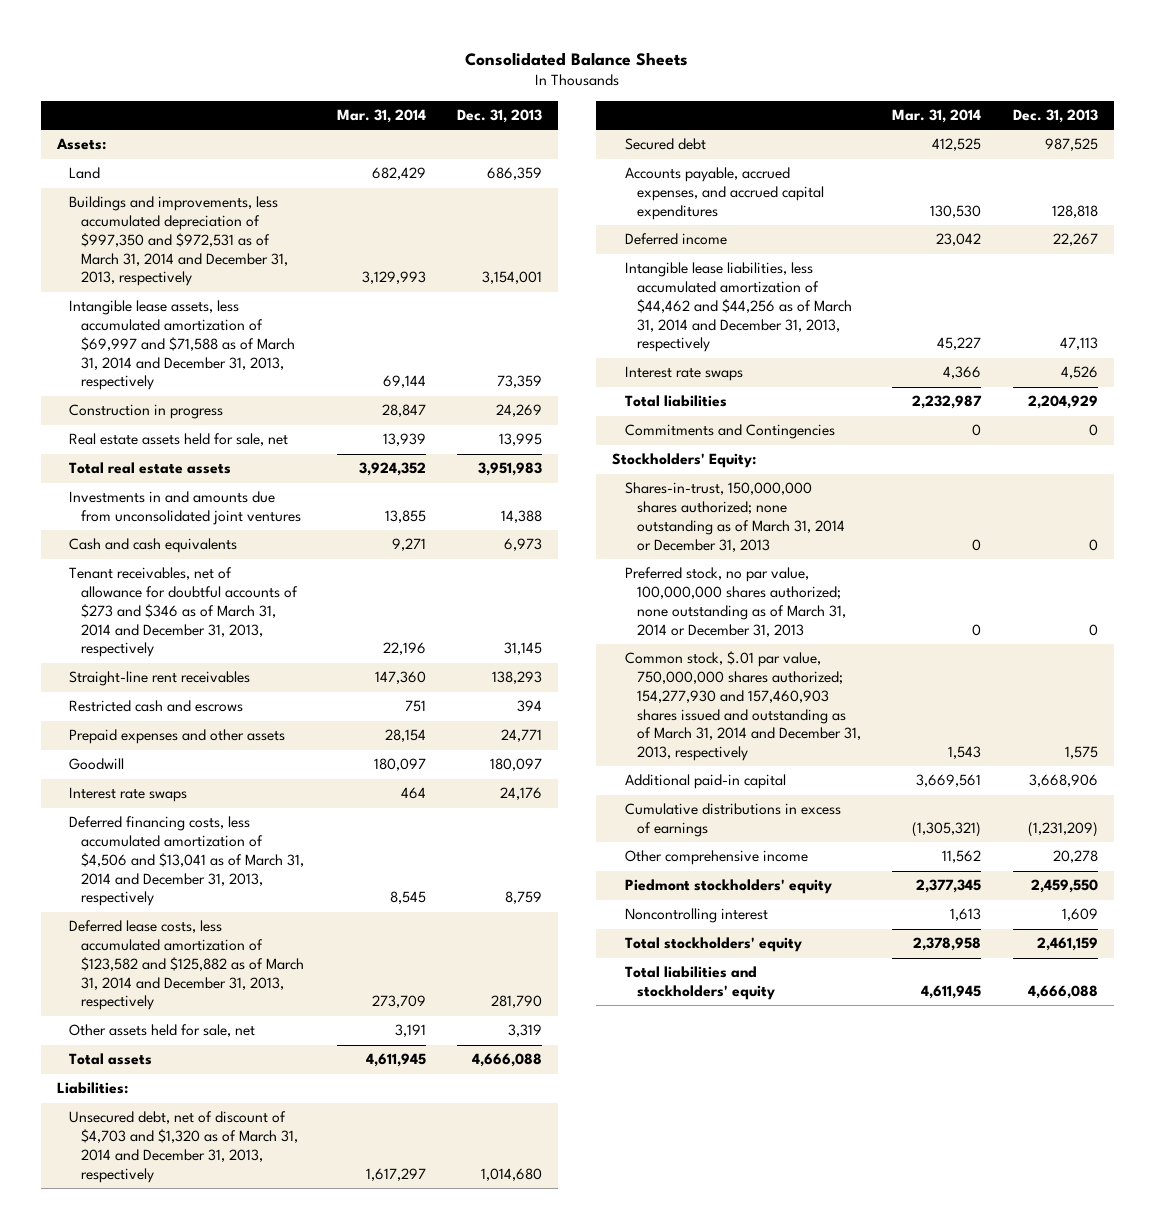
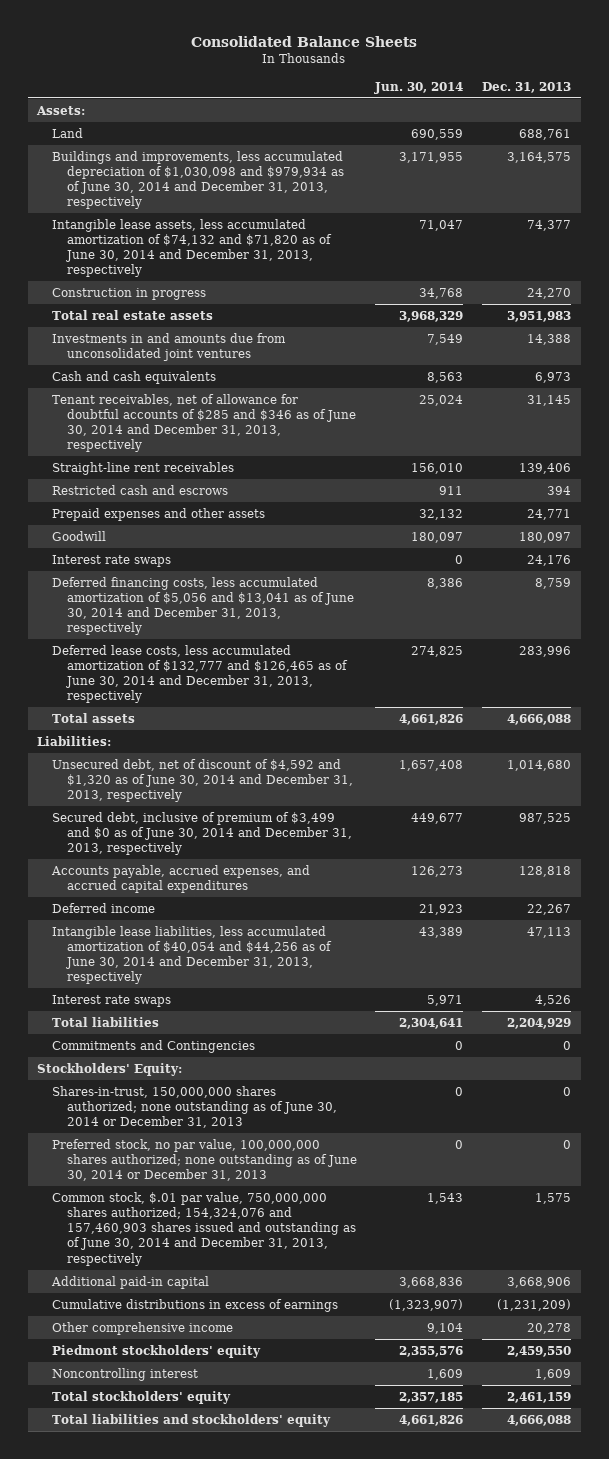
[336,109,426,124] Mar. 31, 2014 -> none
none -> [374,82,464,95] Jun. 30, 2014
[69,433,289,447] Real estate assets held for sale, net -> none
[487,167,543,181] 686,359 -> [519,128,572,140] 688,761
[69,196,289,287] Buildings and improvements, less accumulated depreciation of $997,350 and $972,531 as of March 31, 2014 and December 31, 2013, respectively -> [51,150,344,210] Buildings and improvements, less accumulated depreciation of $1,030,098 and $979,934 as of June 30, 2014 and December 31, 2013, respectively
[482,271,543,285] 3,154,001 -> [507,151,572,163] 3,164,575
[69,300,296,391] Intangible lease assets, less accumulated amortization of $69,997 and $71,588 as of March 31, 2014 and December 31, 2013, respectively -> [51,218,332,278] Intangible lease assets, less accumulated amortization of $74,132 and $71,820 as of June 30, 2014 and December 31, 2013, respectively
[497,375,543,389] 73,359 -> [527,219,572,231] 74,377
[496,404,543,418] 24,269 -> [527,287,572,299] 24,270
[69,567,299,658] Tenant receivables, net of allowance for doubtful accounts of $273 and $346 as of March 31, 2014 and December 31, 2013, respectively -> [51,393,356,453] Tenant receivables, net of allowance for doubtful accounts of $285 and $346 as of June 30, 2014 and December 31, 2013, respectively
[492,671,543,685] 138,293 -> [519,462,572,474] 139,406
[69,1024,256,1038] Other assets held for sale, net -> none
[69,816,305,907] Deferred financing costs, less accumulated amortization of $4,506 and $13,041 as of March 31, 2014 and December 31, 2013, respectively -> [51,576,354,636] Deferred financing costs, less accumulated amortization of $5,056 and $13,041 as of June 30, 2014 and December 31, 2013, respectively
[69,920,305,1011] Deferred lease costs, less accumulated amortization of $123,582 and $125,882 as of March 31, 2014 and December 31, 2013, respectively -> [51,644,348,704] Deferred lease costs, less accumulated amortization of $132,777 and $126,465 as of June 30, 2014 and December 31, 2013, respectively
[491,995,543,1009] 281,790 -> [519,645,572,657] 283,996
[69,1111,299,1183] Unsecured debt, net of discount of $4,703 and $1,320 as of March 31, 2014 and December 31, 2013, respectively -> [51,758,353,803] Unsecured debt, net of discount of $4,592 and $1,320 as of June 30, 2014 and December 31, 2013, respectively
[624,138,706,151] Secured debt -> [51,811,352,856] Secured debt, inclusive of premium of $3,499 and $0 as of June 30, 2014 and December 31, 2013, respectively
[624,262,852,353] Intangible lease liabilities, less accumulated amortization of $44,462 and $44,256 as of March 31, 2014 and December 31, 2013, respectively -> [51,925,332,985] Intangible lease liabilities, less accumulated amortization of $40,054 and $44,256 as of June 30, 2014 and December 31, 2013, respectively
[624,482,845,552] Shares-in-trust, 150,000,000 shares authorized; none outstanding as of March 31, 2014 or December 31, 2013 -> [51,1085,337,1129] Shares-in-trust, 150,000,000 shares authorized; none outstanding as of June 30, 2014 or December 31, 2013
[624,567,846,637] Preferred stock, no par value, 100,000,000 shares authorized; none outstanding as of March 31, 2014 or December 31, 2013 -> [51,1138,357,1182] Preferred stock, no par value, 100,000,000 shares authorized; none outstanding as of June 30, 2014 or December 31, 2013
[624,651,861,762] Common stock, $.01 par value, 750,000,000 shares authorized; 154,277,930 and 157,460,903 shares issued and outstanding as of March 31, 2014 and December 31, 2013, respectively -> [51,1191,356,1266] Common stock, $.01 par value, 750,000,000 shares authorized; 154,324,076 and 157,460,903 shares issued and outstanding as of June 30, 2014 and December 31, 2013, respectively

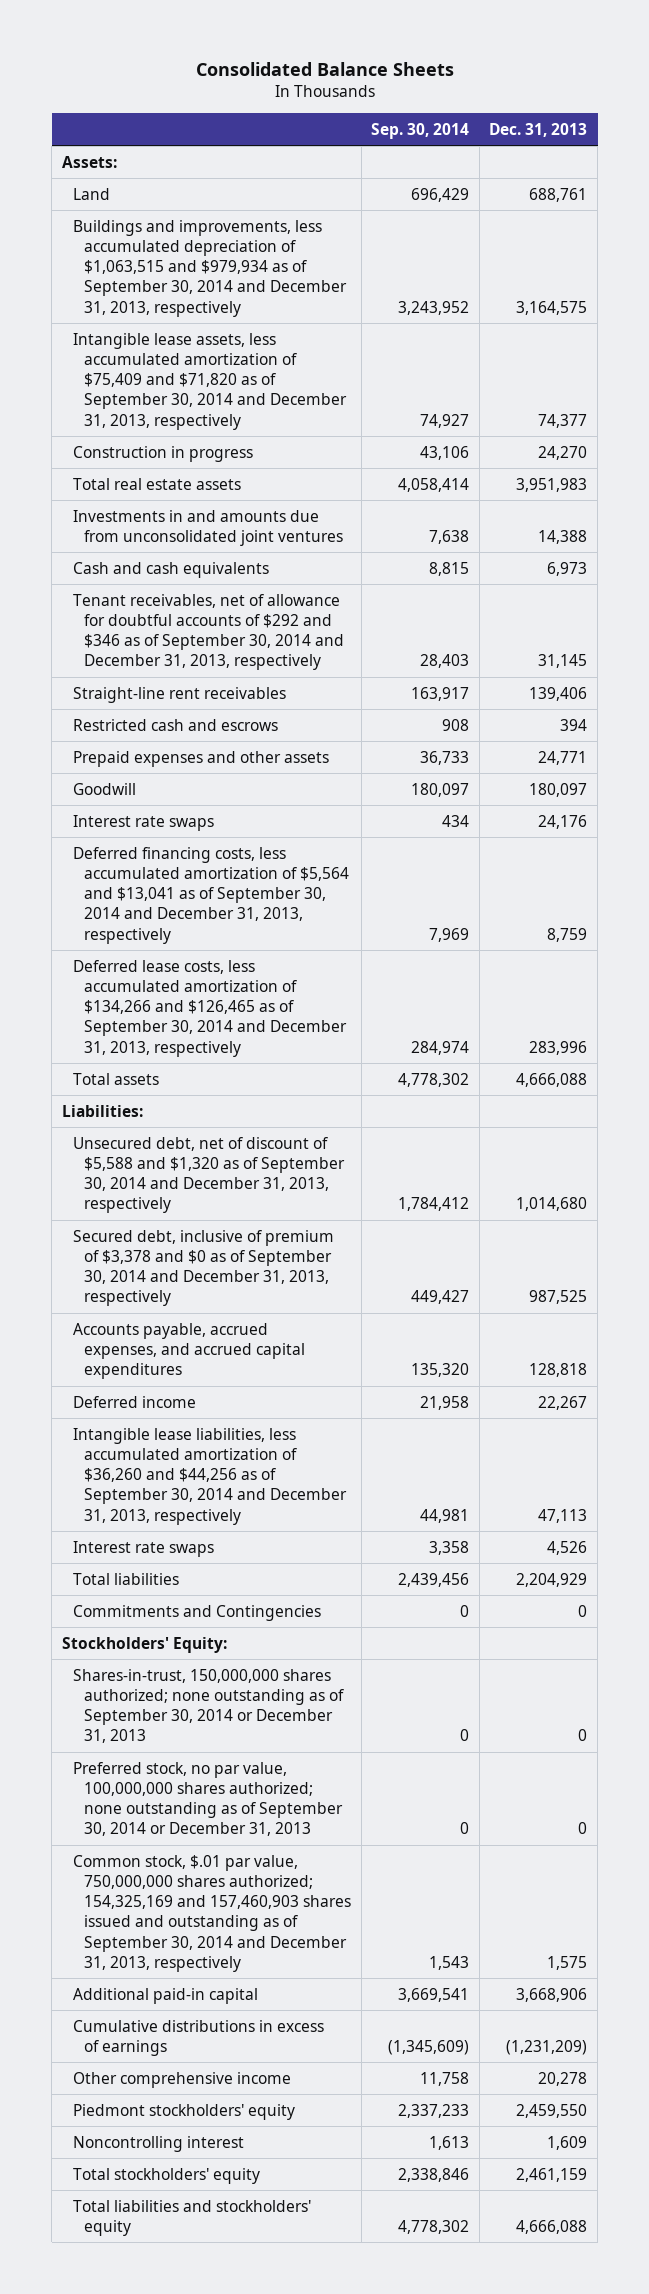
[374,82,464,95] Jun. 30, 2014 -> none
none -> [371,122,470,139] Sep. 30, 2014
[51,150,344,210] Buildings and improvements, less accumulated depreciation of $1,030,098 and $979,934 as of June 30, 2014 and December 31, 2013, respectively -> [72,219,348,317] Buildings and improvements, less accumulated depreciation of $1,063,515 and $979,934 as of September 30, 2014 and December 31, 2013, respectively
[51,218,332,278] Intangible lease assets, less accumulated amortization of $74,132 and $71,820 as of June 30, 2014 and December 31, 2013, respectively -> [72,332,348,430] Intangible lease assets, less accumulated amortization of $75,409 and $71,820 as of September 30, 2014 and December 31, 2013, respectively
[51,393,356,453] Tenant receivables, net of allowance for doubtful accounts of $285 and $346 as of June 30, 2014 and December 31, 2013, respectively -> [72,593,345,671] Tenant receivables, net of allowance for doubtful accounts of $292 and $346 as of September 30, 2014 and December 31, 2013, respectively
[51,576,354,636] Deferred financing costs, less accumulated amortization of $5,056 and $13,041 as of June 30, 2014 and December 31, 2013, respectively -> [72,846,350,944] Deferred financing costs, less accumulated amortization of $5,564 and $13,041 as of September 30, 2014 and December 31, 2013, respectively
[51,644,348,704] Deferred lease costs, less accumulated amortization of $132,777 and $126,465 as of June 30, 2014 and December 31, 2013, respectively -> [72,959,348,1057] Deferred lease costs, less accumulated amortization of $134,266 and $126,465 as of September 30, 2014 and December 31, 2013, respectively
[51,758,353,803] Unsecured debt, net of discount of $4,592 and $1,320 as of June 30, 2014 and December 31, 2013, respectively -> [72,1136,346,1214] Unsecured debt, net of discount of $5,588 and $1,320 as of September 30, 2014 and December 31, 2013, respectively
[51,811,352,856] Secured debt, inclusive of premium of $3,499 and $0 as of June 30, 2014 and December 31, 2013, respectively -> [72,1229,334,1307] Secured debt, inclusive of premium of $3,378 and $0 as of September 30, 2014 and December 31, 2013, respectively
[51,925,332,985] Intangible lease liabilities, less accumulated amortization of $40,054 and $44,256 as of June 30, 2014 and December 31, 2013, respectively -> [72,1427,348,1525] Intangible lease liabilities, less accumulated amortization of $36,260 and $44,256 as of September 30, 2014 and December 31, 2013, respectively
[51,1085,337,1129] Shares-in-trust, 150,000,000 shares authorized; none outstanding as of June 30, 2014 or December 31, 2013 -> [72,1668,345,1744] Shares-in-trust, 150,000,000 shares authorized; none outstanding as of September 30, 2014 or December 31, 2013
[51,1138,357,1182] Preferred stock, no par value, 100,000,000 shares authorized; none outstanding as of June 30, 2014 or December 31, 2013 -> [72,1761,344,1837] Preferred stock, no par value, 100,000,000 shares authorized; none outstanding as of September 30, 2014 or December 31, 2013
[51,1191,356,1266] Common stock, $.01 par value, 750,000,000 shares authorized; 154,324,076 and 157,460,903 shares issued and outstanding as of June 30, 2014 and December 31, 2013, respectively -> [72,1854,352,1972] Common stock, $.01 par value, 750,000,000 shares authorized; 154,325,169 and 157,460,903 shares issued and outstanding as of September 30, 2014 and December 31, 2013, respectively

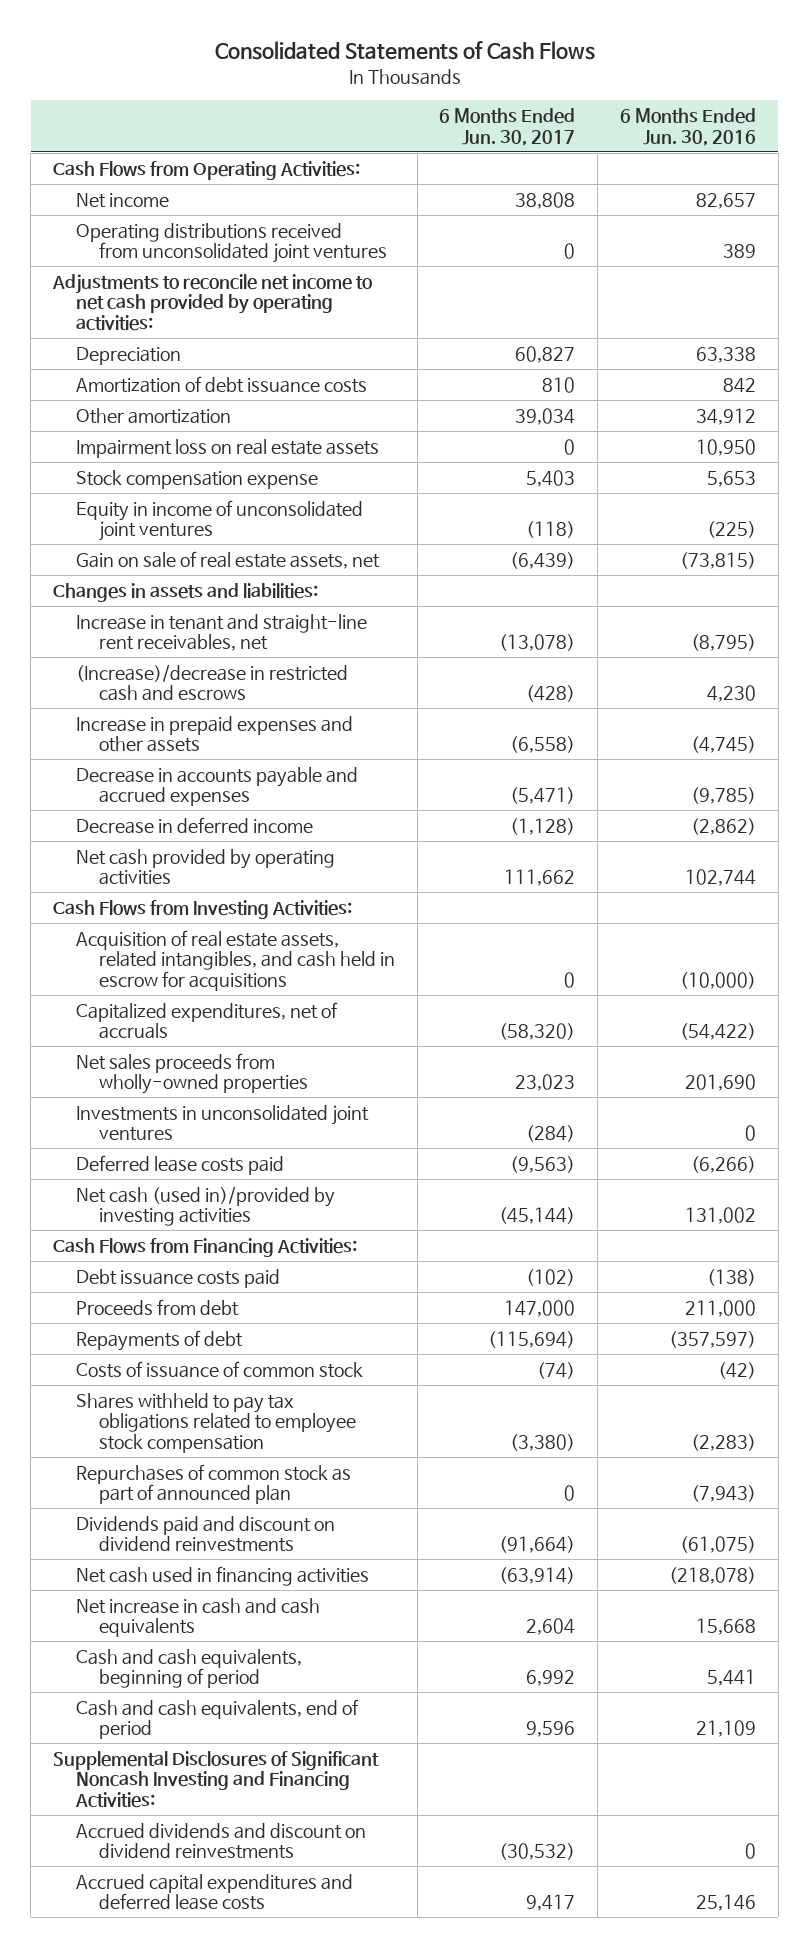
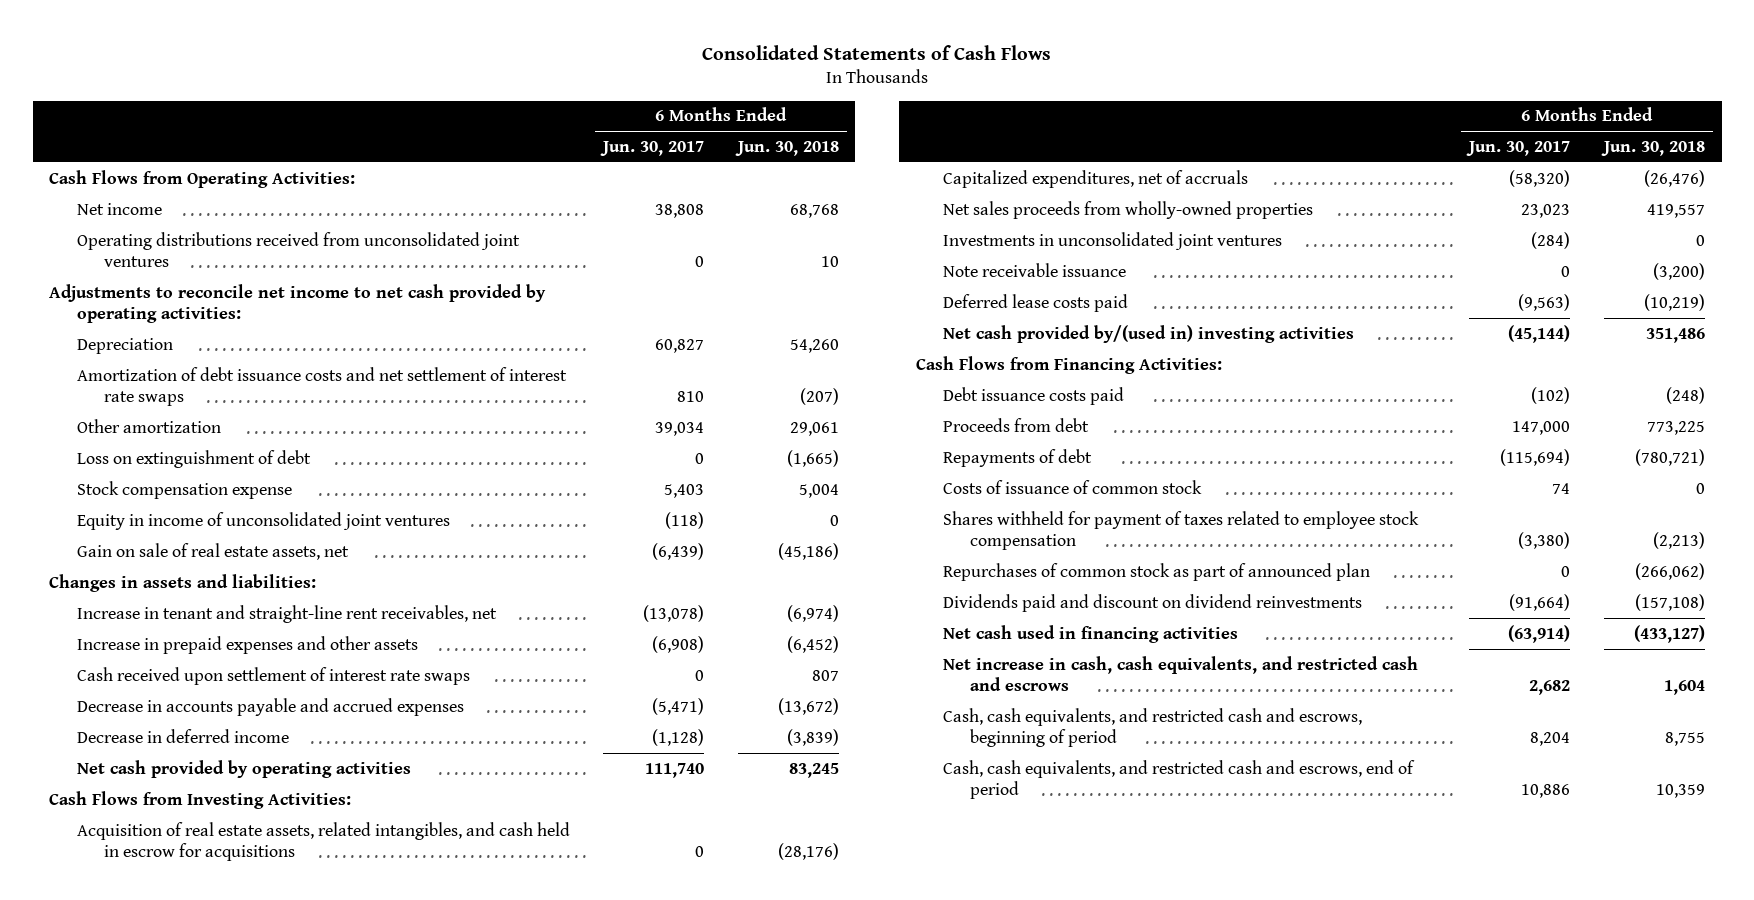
[620,108,757,146] 6 Months Ended Jun. 30, 2016 -> none
none -> [734,140,839,156] Jun. 30, 2018
[75,375,367,393] Amortization of debt issuance costs -> [76,366,567,407] Amortization of debt issuance costs and net settlement of interest rate swaps
[75,438,379,458] Impairment loss on real estate assets -> none
none -> [76,449,311,468] Loss on extinguishment of debt
[75,663,348,702] (Increase)/decrease in restricted cash and escrows -> none
[510,736,576,754] (6,558) -> [652,635,705,653] (6,908)
none -> [76,666,470,685] Cash received upon settlement of interest rate swaps
[504,869,576,887] 111,662 -> [645,762,705,778] 111,740
none -> [942,262,1126,277] Note receivable issuance
[75,1185,335,1227] Net cash (used in)/provided by investing activities -> [942,324,1354,343] Net cash provided by/(used in) investing activities
[537,1361,576,1379] (74) -> [1552,482,1571,494] 74
[75,1392,356,1454] Shares withheld to pay tax obligations related to employee stock compensation -> [942,510,1419,551] Shares withheld for payment of taxes related to employee stock compensation
[53,1750,380,1809] Supplemental Disclosures of Significant Noncash Investing and Financing Activities: -> none
[75,1822,366,1860] Accrued dividends and discount on dividend reinvestments -> none
[75,1873,353,1911] Accrued capital expenditures and deferred lease costs -> none
[75,1597,320,1638] Net increase in cash and cash equivalents -> [942,655,1418,692] Net increase in cash, cash equivalents, and restricted cash and escrows
[526,1618,576,1636] 2,604 -> [1529,680,1571,696] 2,682
[75,1648,302,1689] Cash and cash equivalents, beginning of period -> [942,707,1362,748] Cash, cash equivalents, and restricted cash and escrows, beginning of period
[526,1670,576,1687] 6,992 -> [1530,732,1571,747] 8,204
[75,1698,359,1740] Cash and cash equivalents, end of period -> [942,759,1415,800] Cash, cash equivalents, and restricted cash and escrows, end of period
[526,1721,576,1738] 9,596 -> [1521,784,1571,799] 10,886

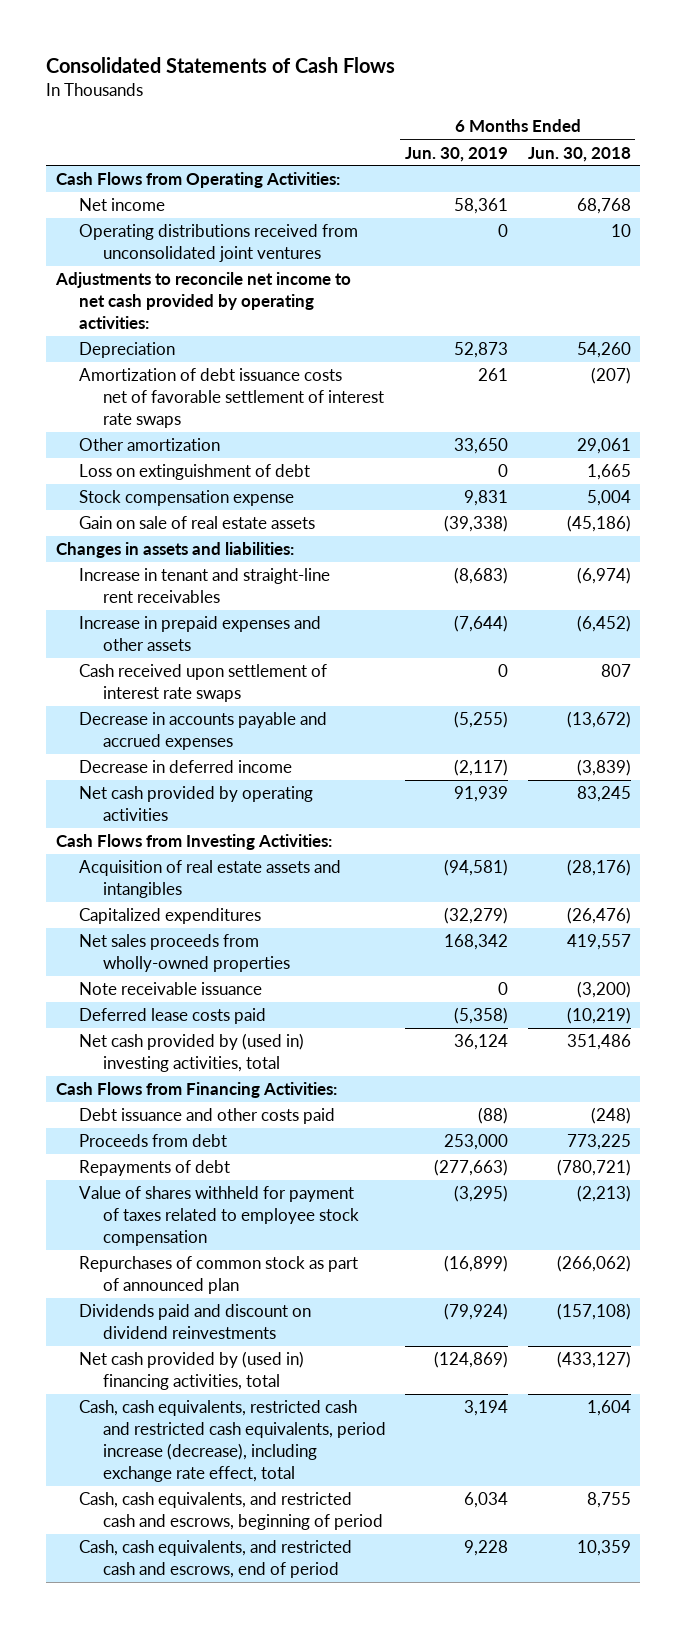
[600,140,705,156] Jun. 30, 2017 -> none
none -> [405,146,509,162] Jun. 30, 2019
[76,366,567,407] Amortization of debt issuance costs and net settlement of interest rate swaps -> [79,368,384,429] Amortization of debt issuance costs net of favorable settlement of interest rate swaps
[786,449,839,467] (1,665) -> [586,464,631,481] 1,665
[76,511,450,530] Equity in income of unconsolidated joint ventures -> none
[76,542,349,560] Gain on sale of real estate assets, net -> [79,516,316,530] Gain on sale of real estate assets
[76,604,497,623] Increase in tenant and straight-line rent receivables, net -> [79,568,331,604] Increase in tenant and straight-line rent receivables
[76,821,570,862] Acquisition of real estate assets, related intangibles, and cash held in escrow for acquisitions -> [79,860,342,899] Acquisition of real estate assets and intangibles
[942,169,1248,188] Capitalized expenditures, net of accruals -> [79,908,262,925] Capitalized expenditures
[942,231,1282,250] Investments in unconsolidated joint ventures -> none
[942,324,1354,343] Net cash provided by/(used in) investing activities -> [79,1033,305,1073] Net cash provided by (used in) investing activities, total
[942,386,1124,405] Debt issuance costs paid -> [79,1108,336,1125] Debt issuance and other costs paid
[942,479,1202,494] Costs of issuance of common stock -> none
[942,510,1419,551] Shares withheld for payment of taxes related to employee stock compensation -> [79,1186,359,1247] Value of shares withheld for payment of taxes related to employee stock compensation
[942,624,1238,643] Net cash used in financing activities -> [79,1351,305,1391] Net cash provided by (used in) financing activities, total
[942,655,1418,692] Net increase in cash, cash equivalents, and restricted cash and escrows -> [79,1400,386,1482] Cash, cash equivalents, restricted cash and restricted cash equivalents, period increase (decrease), including exchange rate effect, total

